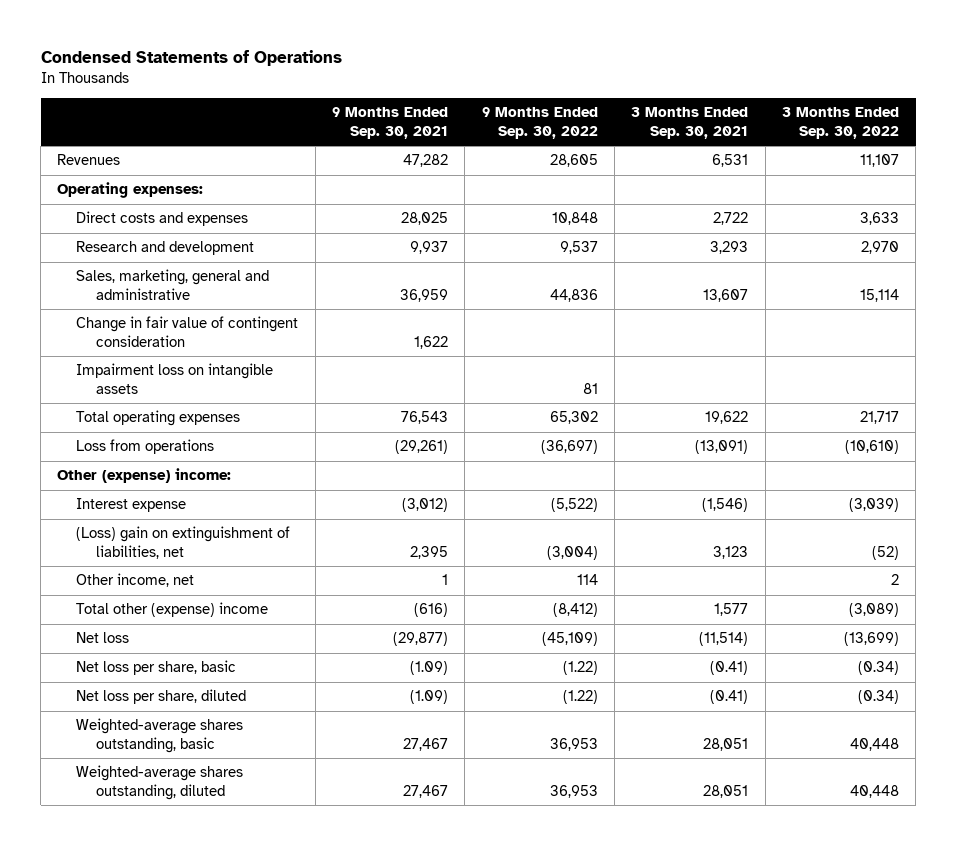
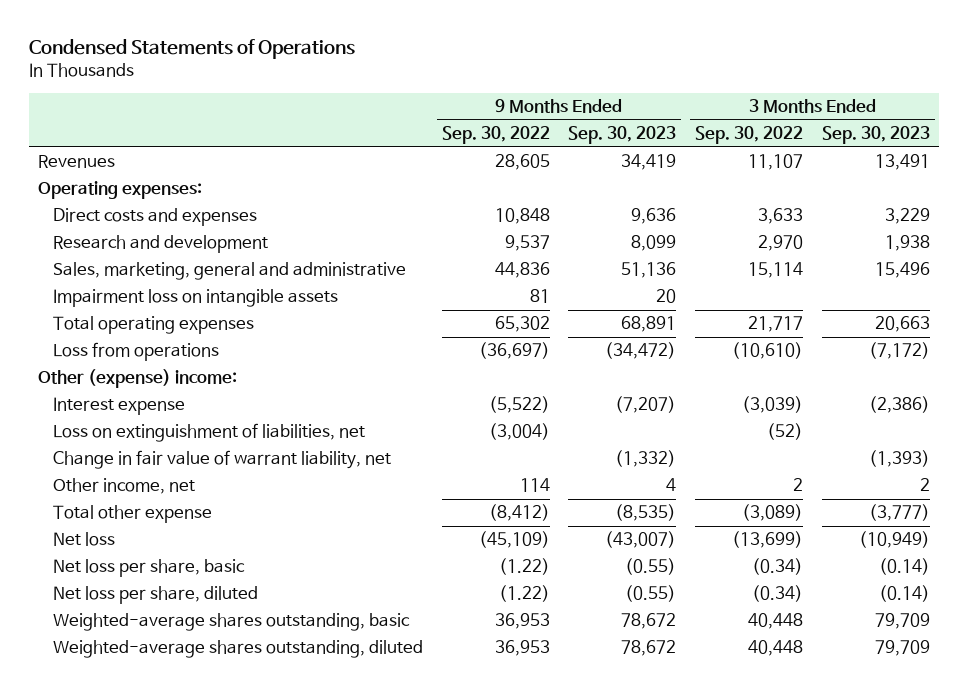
[332,107,449,140] 9 Months Ended Sep. 30, 2021 -> none
[631,107,749,140] 3 Months Ended Sep. 30, 2021 -> none
none -> [568,126,677,145] Sep. 30, 2023
none -> [821,126,930,145] Sep. 30, 2023
[76,316,299,348] Change in fair value of contingent consideration -> none
[76,526,291,560] (Loss) gain on extinguishment of liabilities, net -> [52,423,365,443] Loss on extinguishment of liabilities, net
none -> [52,450,391,470] Change in fair value of warrant liability, net
[76,602,269,618] Total other (expense) income -> [52,505,212,524] Total other expense

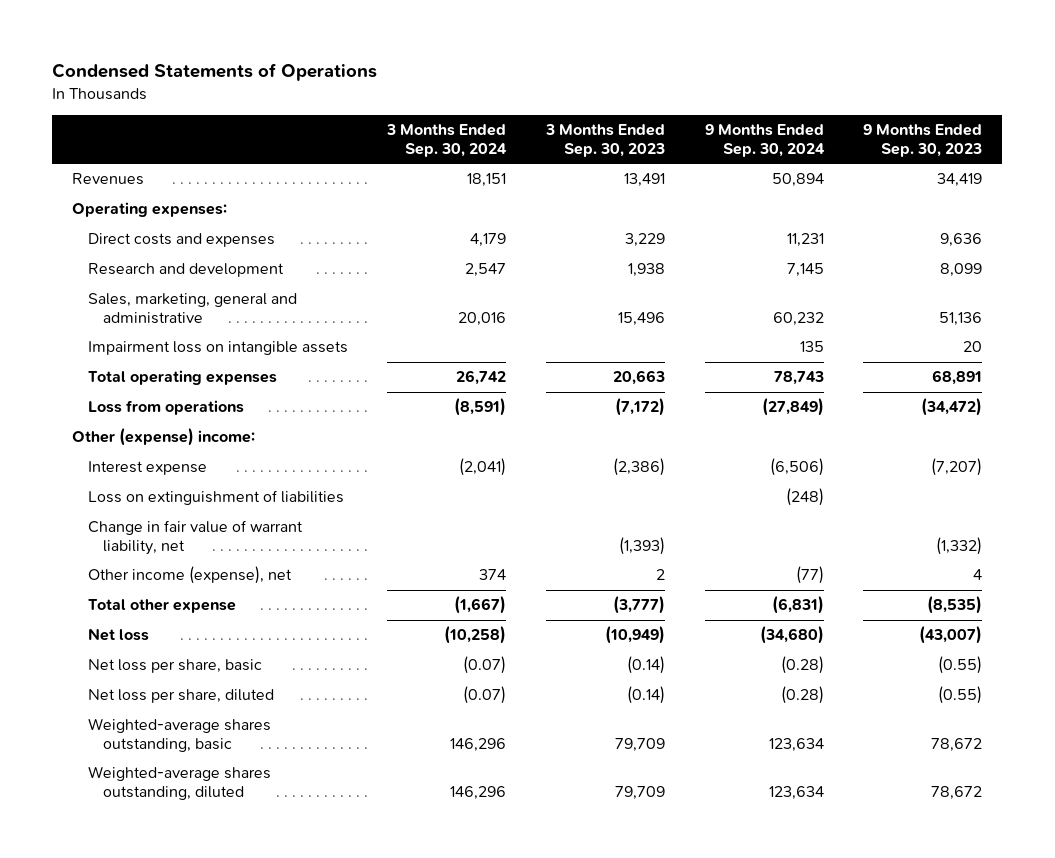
[441,126,550,145] Sep. 30, 2022 -> none
[695,126,804,145] Sep. 30, 2022 -> none
none -> [386,124,508,157] 3 Months Ended Sep. 30, 2024
none -> [704,124,825,157] 9 Months Ended Sep. 30, 2024
[52,423,365,443] Loss on extinguishment of liabilities, net -> [87,490,344,506] Loss on extinguishment of liabilities
[52,478,195,495] Other income, net -> [87,566,292,585] Other income (expense), net

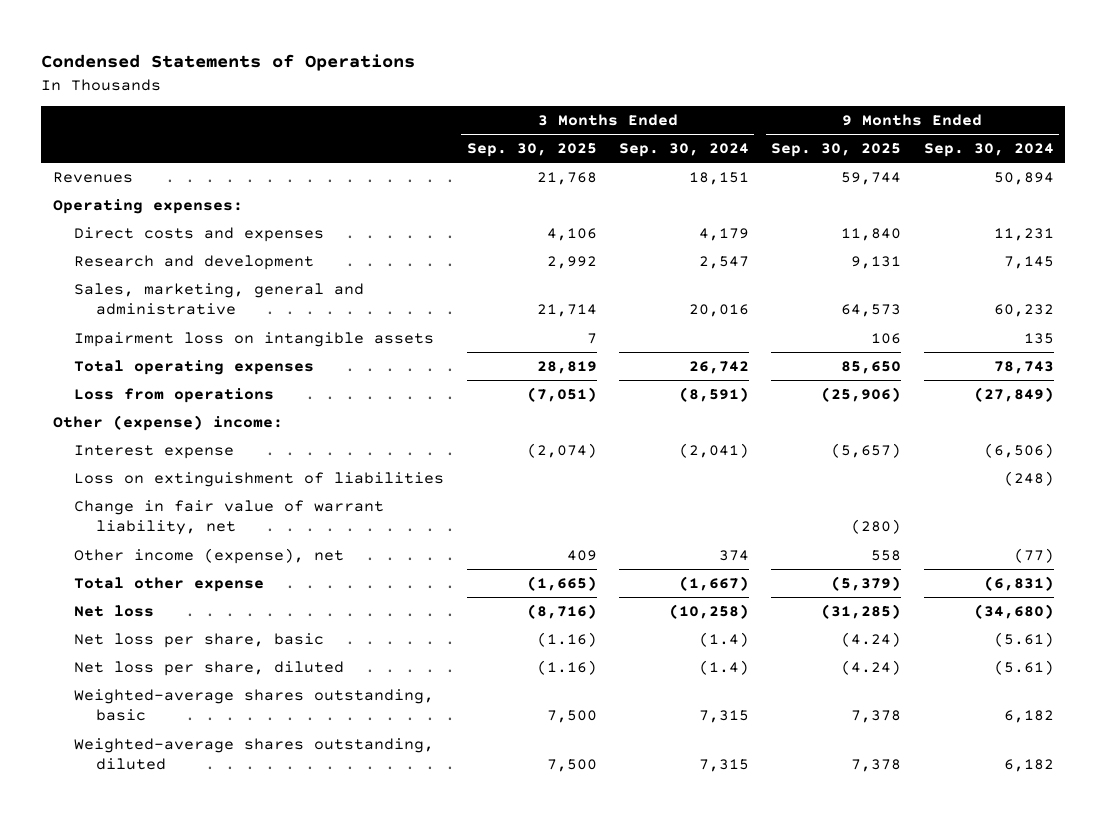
[545,124,666,157] 3 Months Ended Sep. 30, 2023 -> none
[863,124,983,157] 9 Months Ended Sep. 30, 2023 -> none
none -> [466,143,597,158] Sep. 30, 2025
none -> [771,143,902,158] Sep. 30, 2025
[463,656,507,675] (0.07) -> [698,631,749,647] (1.4)
[780,656,824,675] (0.28) -> [993,631,1054,647] (5.61)
[463,686,507,705] (0.07) -> [698,659,749,675] (1.4)
[780,686,824,705] (0.28) -> [993,659,1054,675] (5.61)
[450,737,507,752] 146,296 -> [698,710,749,724] 7,315
[768,737,824,752] 123,634 -> [1003,710,1054,724] 6,182
[450,785,507,800] 146,296 -> [698,759,749,773] 7,315
[768,785,824,800] 123,634 -> [1003,759,1054,773] 6,182

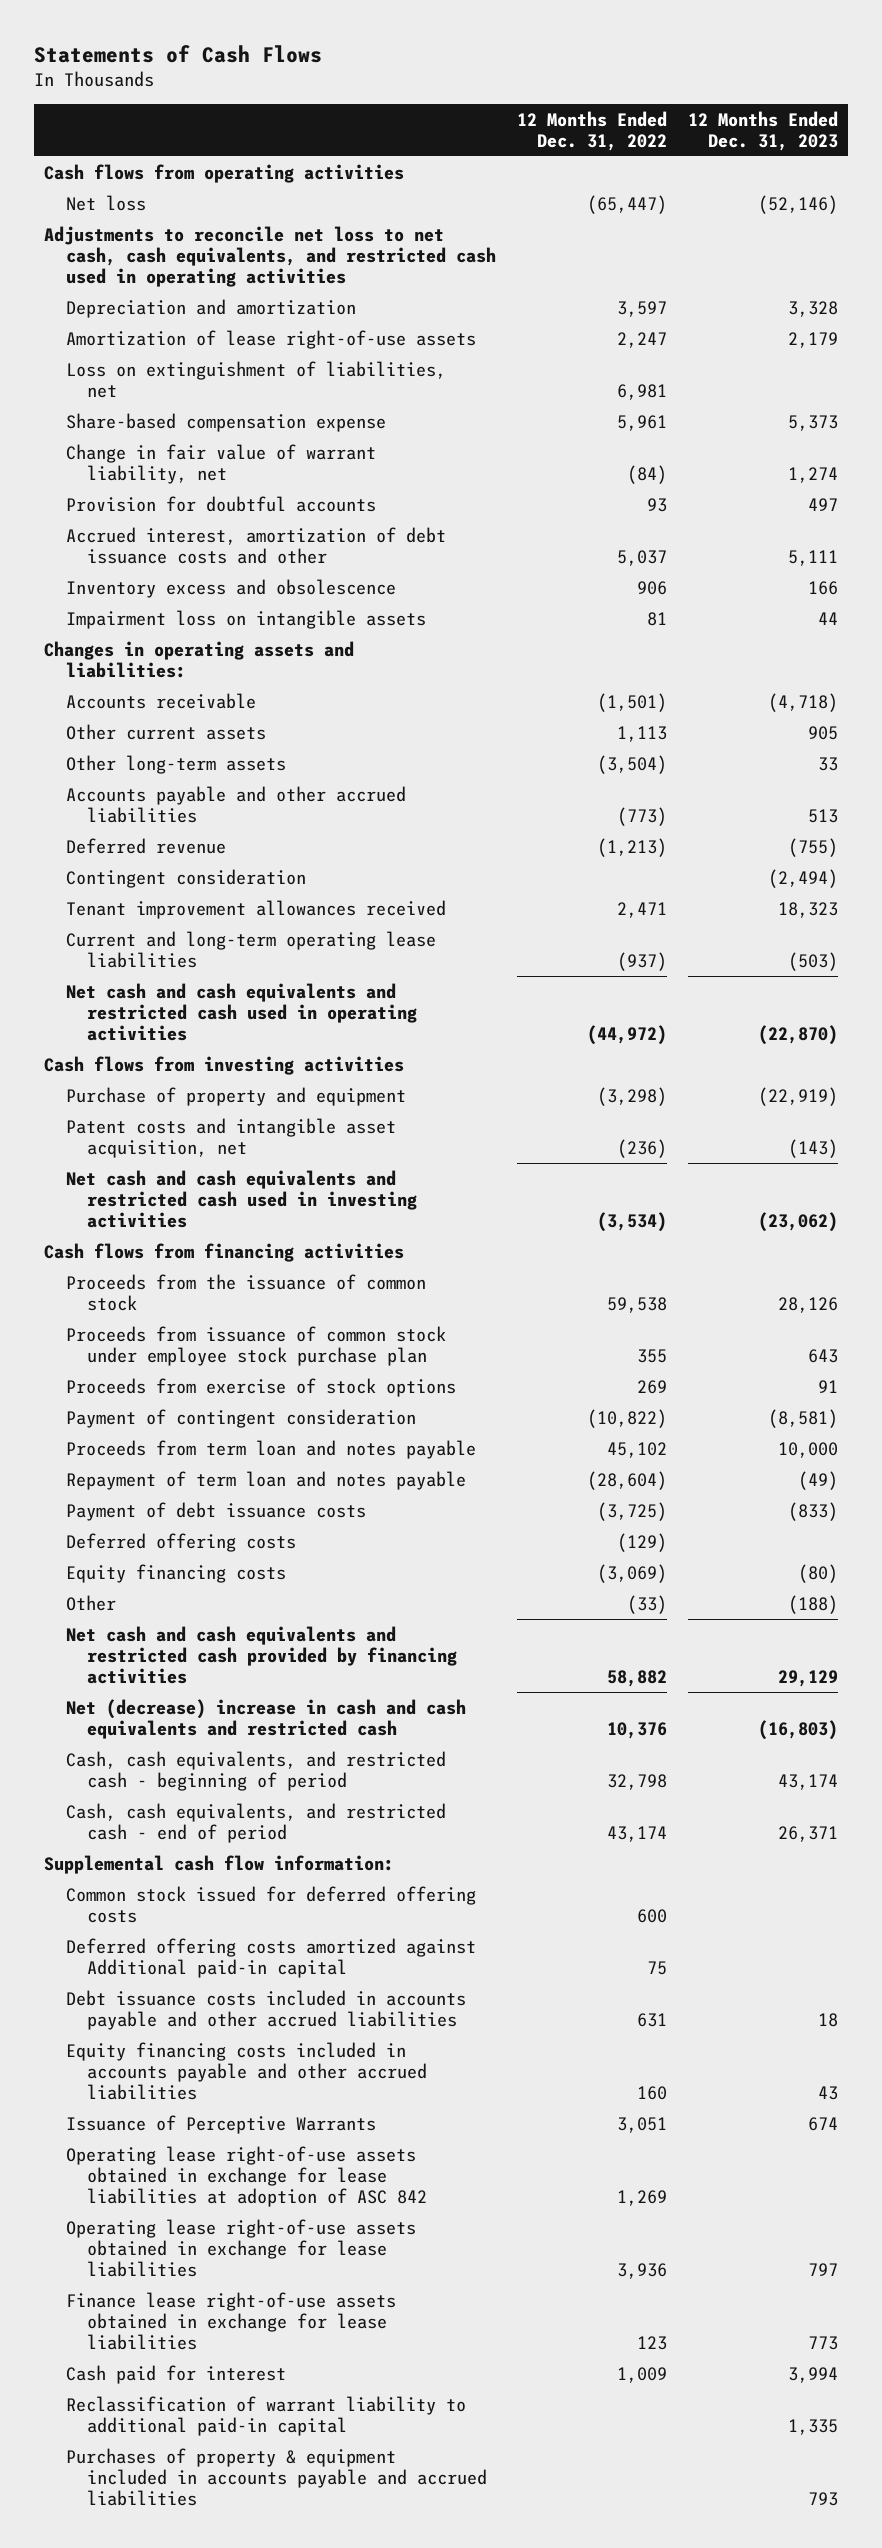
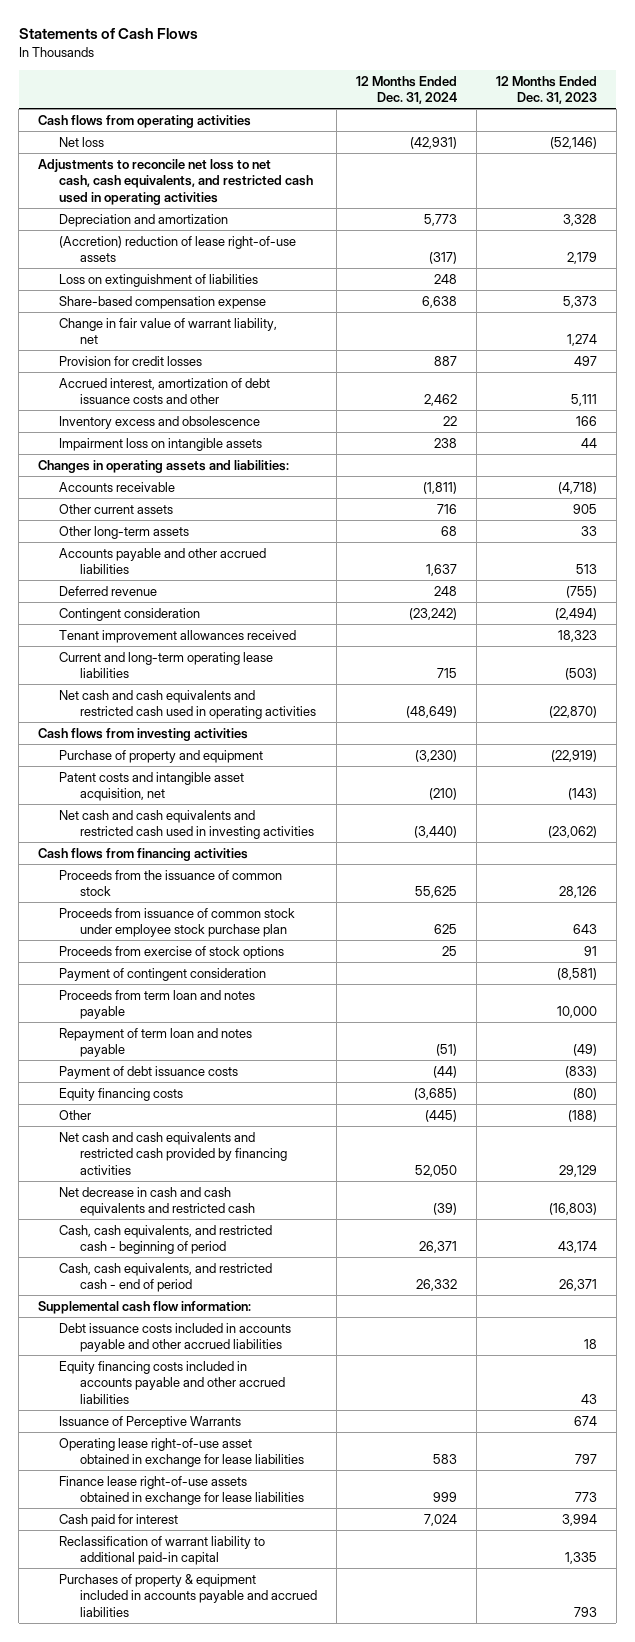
[516,110,667,151] 12 Months Ended Dec. 31, 2022 -> none
none -> [355,75,457,105] 12 Months Ended Dec. 31, 2024
[65,329,476,349] Amortization of lease right-of-use assets -> [59,235,297,263] (Accretion) reduction of lease right-of-use assets
[65,360,446,398] Loss on extinguishment of liabilities, net -> [59,273,259,287] Loss on extinguishment of liabilities
[65,495,376,512] Provision for doubtful accounts -> [59,355,203,366] Provision for credit losses
[65,1532,296,1552] Deferred offering costs -> none
[65,1698,466,1739] Net (decrease) increase in cash and cash equivalents and restricted cash -> [59,1186,255,1217] Net decrease in cash and cash equivalents and restricted cash
[65,1885,476,1923] Common stock issued for deferred offering costs -> none
[65,1937,476,1978] Deferred offering costs amortized against Additional paid-in capital -> none
[65,2145,428,2207] Operating lease right-of-use assets obtained in exchange for lease liabilities at adoption of ASC 842 -> none
[65,2218,416,2277] Operating lease right-of-use assets obtained in exchange for lease liabilities -> [59,1437,304,1468] Operating lease right-of-use asset obtained in exchange for lease liabilities

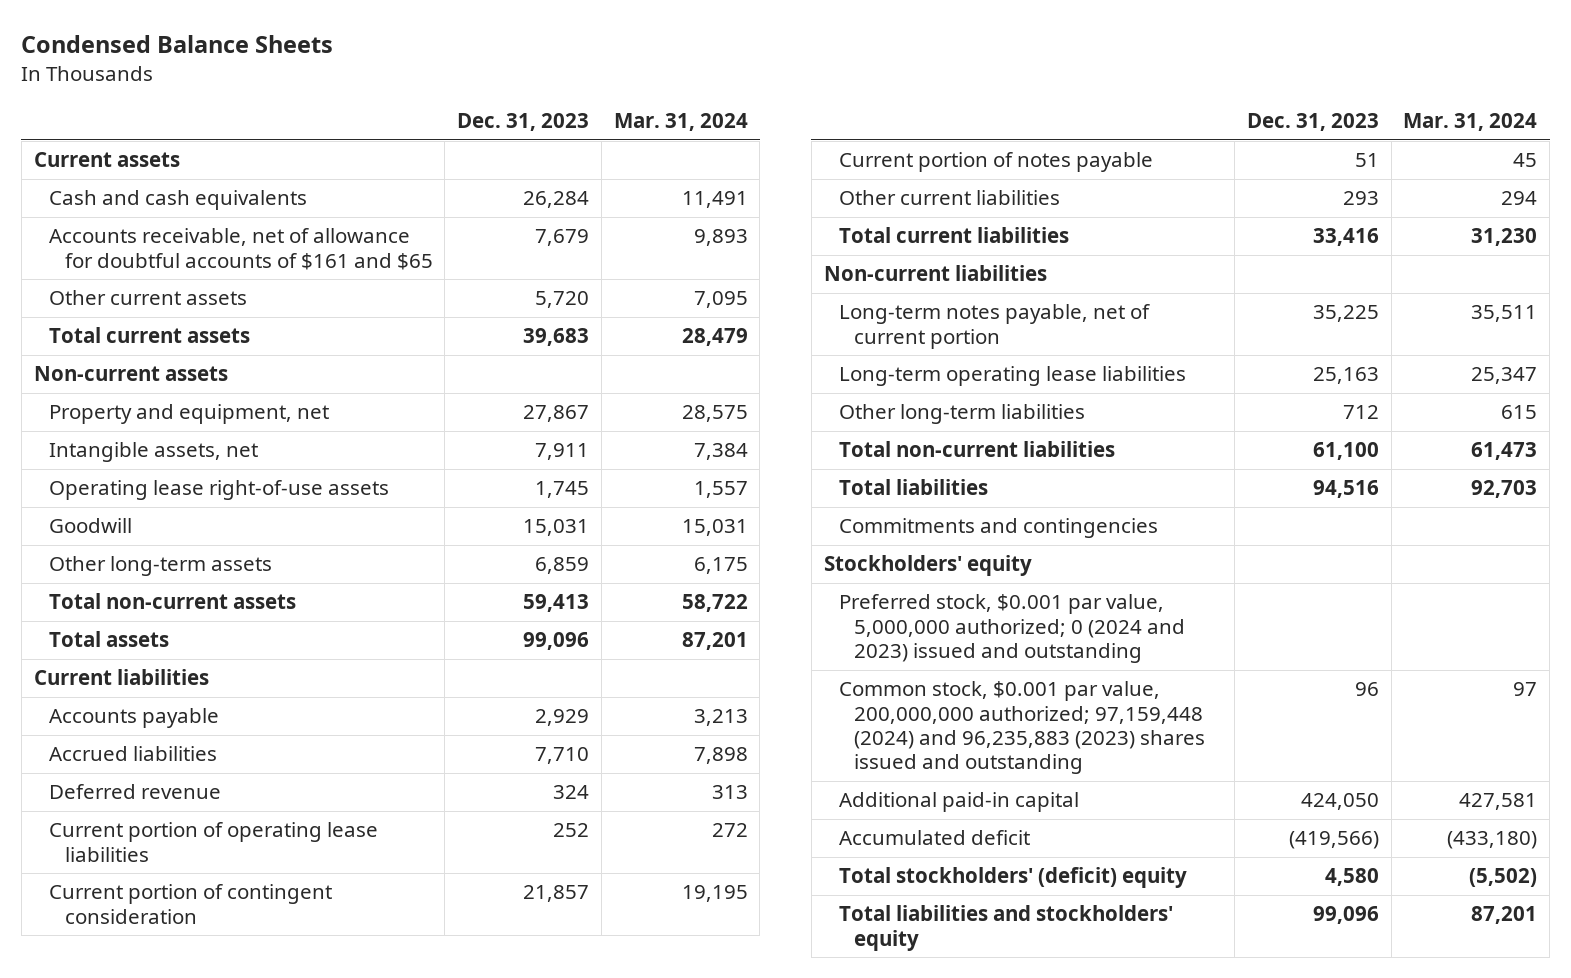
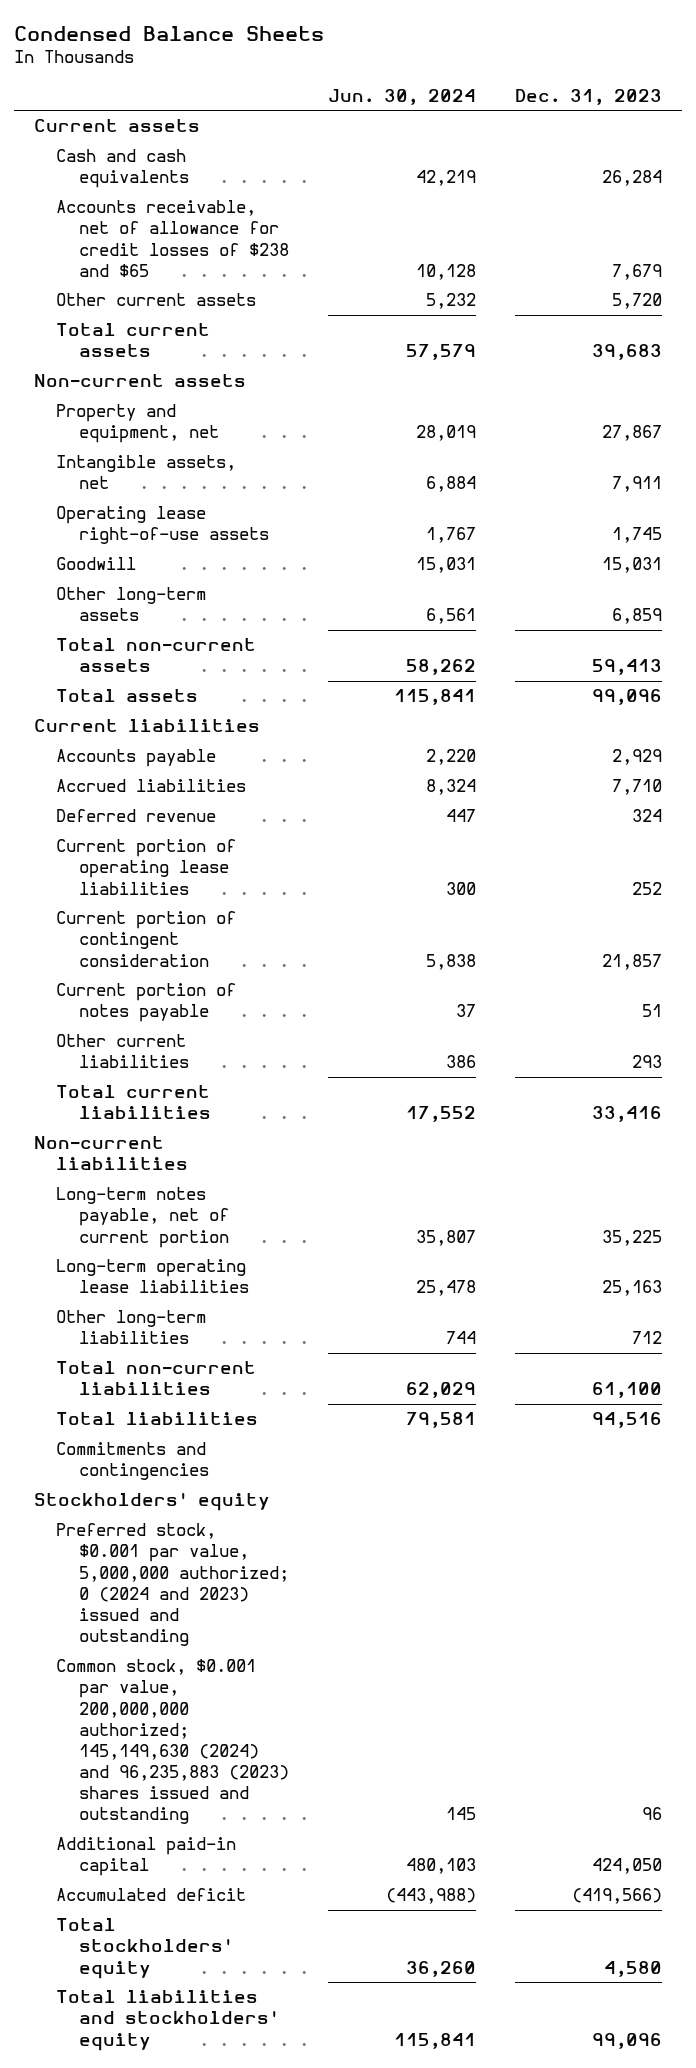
[613,113,748,132] Mar. 31, 2024 -> none
none -> [328,88,477,105] Jun. 30, 2024
[49,228,433,270] Accounts receivable, net of allowance for doubtful accounts of $161 and $65 -> [56,200,289,277] Accounts receivable, net of allowance for credit losses of $238 and $65
[838,681,1206,775] Common stock, $0.001 par value, 200,000,000 authorized; 97,159,448 (2024) and 96,235,883 (2023) shares issued and outstanding -> [56,1659,289,1825] Common stock, $0.001 par value, 200,000,000 authorized; 145,149,630 (2024) and 96,235,883 (2023) shares issued and outstanding
[838,867,1187,889] Total stockholders' (deficit) equity -> [56,1918,233,1979] Total stockholders' equity

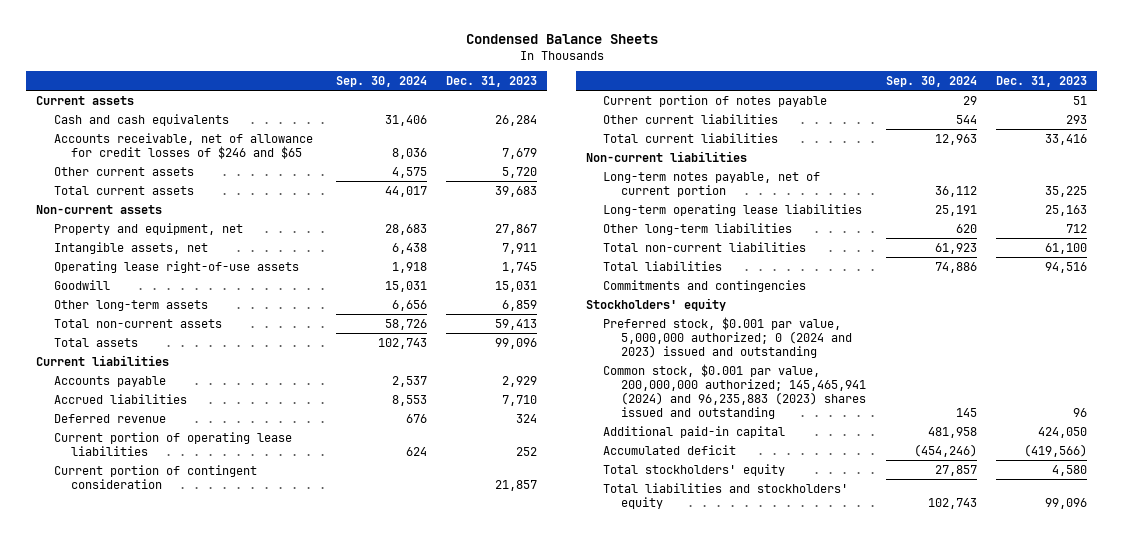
[328,88,477,105] Jun. 30, 2024 -> none
none -> [335,75,427,87] Sep. 30, 2024
[56,200,289,277] Accounts receivable, net of allowance for credit losses of $238 and $65 -> [53,132,313,159] Accounts receivable, net of allowance for credit losses of $246 and $65
[56,1659,289,1825] Common stock, $0.001 par value, 200,000,000 authorized; 145,149,630 (2024) and 96,235,883 (2023) shares issued and outstanding -> [603,363,867,420] Common stock, $0.001 par value, 200,000,000 authorized; 145,465,941 (2024) and 96,235,883 (2023) shares issued and outstanding

